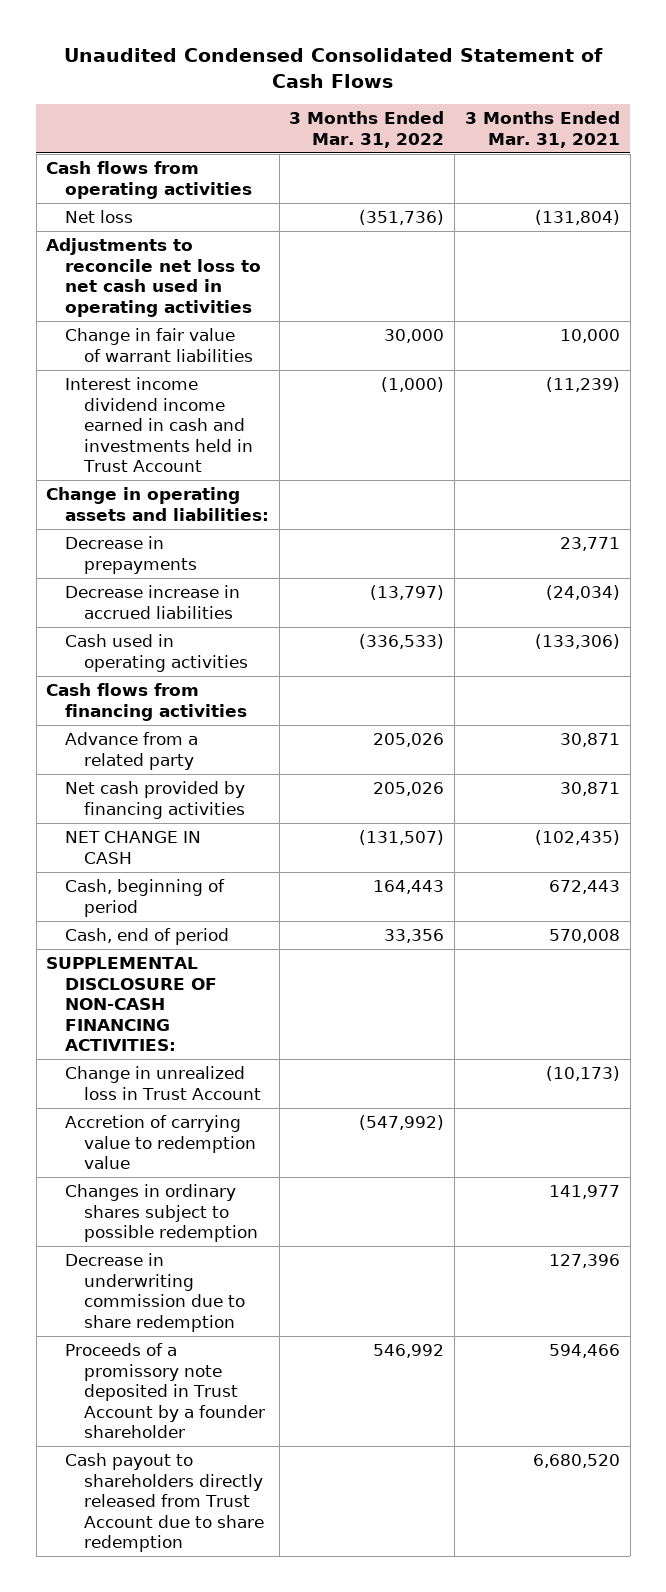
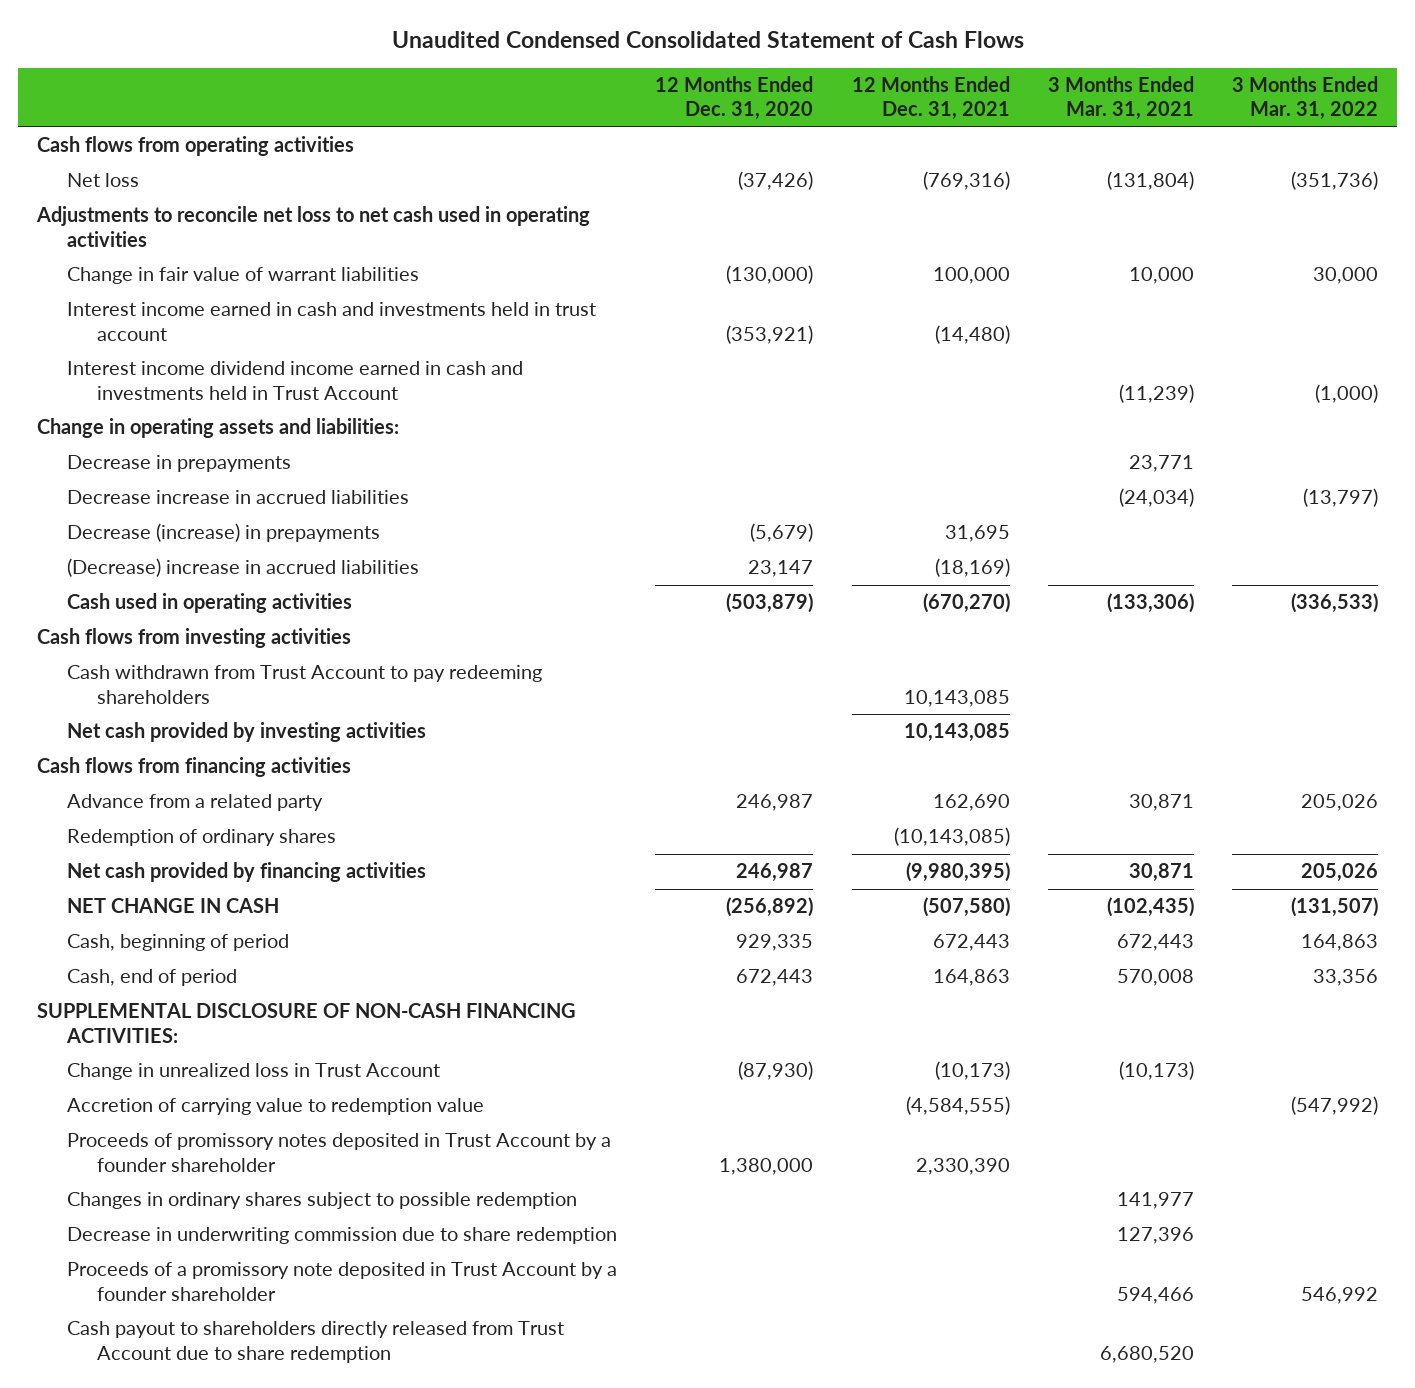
none -> [655,75,814,121] 12 Months Ended Dec. 31, 2020
none -> [851,75,1010,121] 12 Months Ended Dec. 31, 2021
none -> [66,302,596,341] Interest income earned in cash and investments held in trust account
none -> [66,523,380,543] Decrease (increase) in prepayments
none -> [66,558,419,578] (Decrease) increase in accrued liabilities
none -> [36,628,351,649] Cash flows from investing activities
none -> [66,665,542,704] Cash withdrawn from Trust Account to pay redeeming shareholders
none -> [66,722,426,743] Net cash provided by investing activities
none -> [66,829,336,847] Redemption of ordinary shares
[373,880,445,895] 164,443 -> [1301,934,1379,952] 164,863
none -> [66,1133,611,1172] Proceeds of promissory notes deposited in Trust Account by a founder shareholder

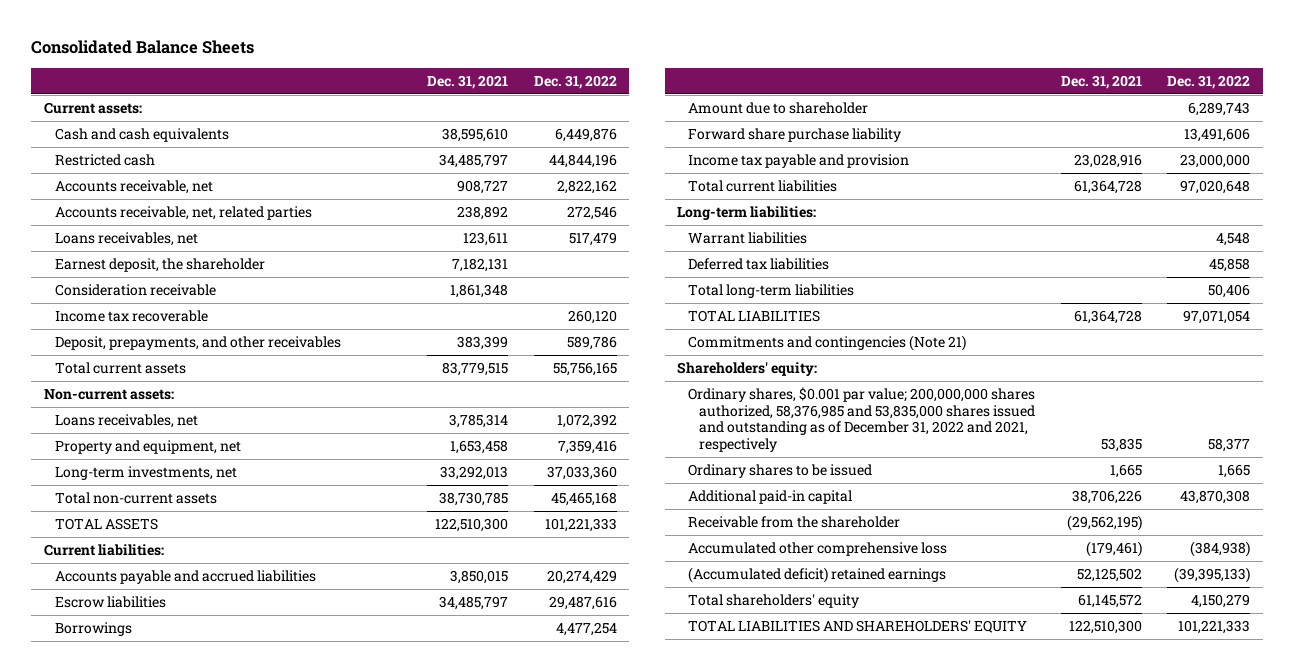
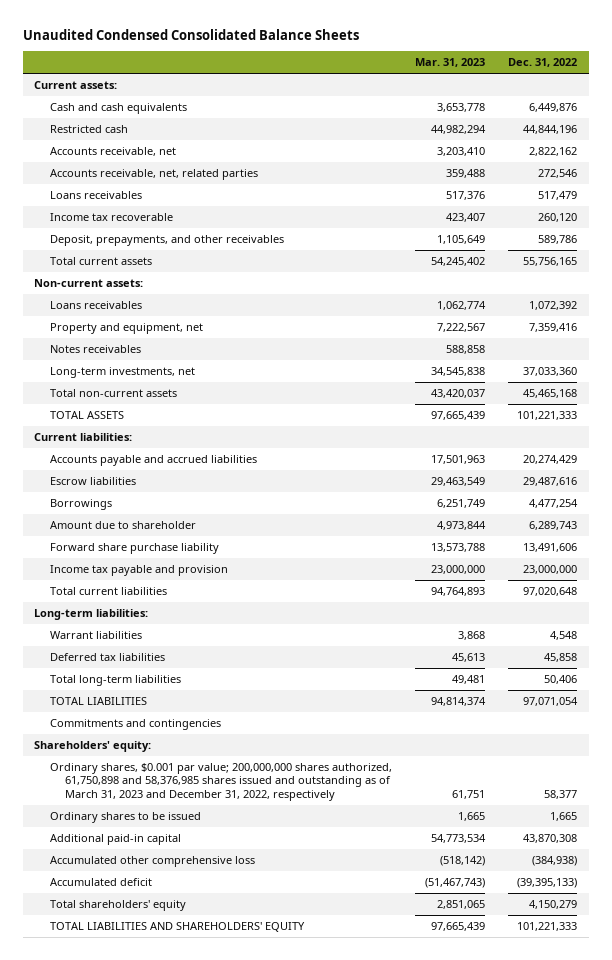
[31,40,255,55] Consolidated Balance Sheets -> [22,29,359,41] Unaudited Condensed Consolidated Balance Sheets
[427,74,509,89] Dec. 31, 2021 -> none
none -> [414,58,485,68] Mar. 31, 2023
[55,258,266,273] Earnest deposit, the shareholder -> none
[55,284,217,297] Consideration receivable -> none
[55,232,199,247] Loans receivables, net -> [49,190,142,199] Loans receivables
[55,414,199,429] Loans receivables, net -> [49,300,142,309] Loans receivables
none -> [49,344,141,353] Notes receivables
[688,335,967,352] Commitments and contingencies (Note 21) -> [49,718,221,730] Commitments and contingencies
[688,387,1036,452] Ordinary shares, $0.001 par value; 200,000,000 shares authorized, 58,376,985 and 53,835,000 shares issued and outstanding as of December 31, 2022 and 2021, respectively -> [49,762,392,801] Ordinary shares, $0.001 par value; 200,000,000 shares authorized, 61,750,898 and 58,376,985 shares issued and outstanding as of March 31, 2023 and December 31, 2022, respectively
[688,516,901,529] Receivable from the shareholder -> none
[688,567,947,584] (Accumulated deficit) retained earnings -> [49,877,152,886] Accumulated deficit

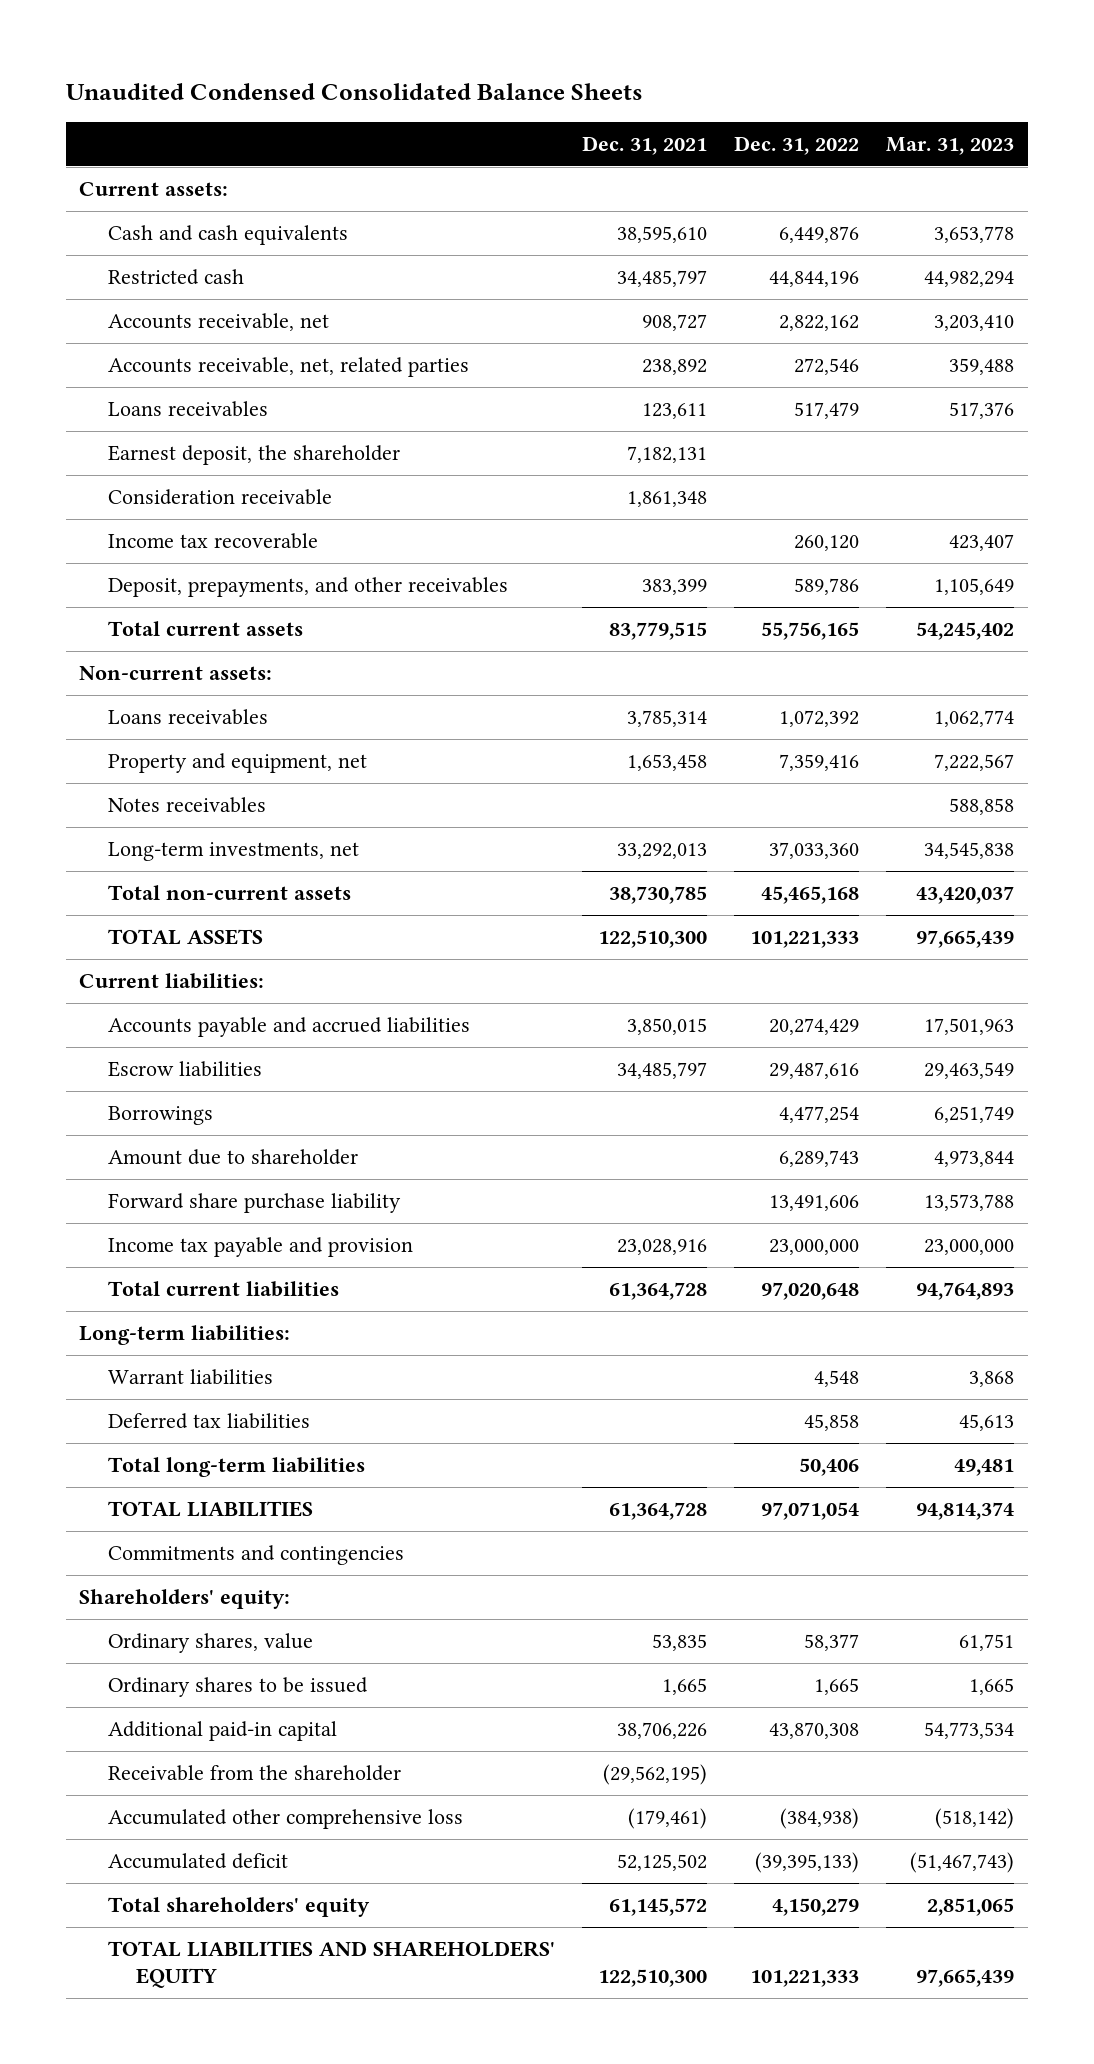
none -> [581,135,707,155] Dec. 31, 2021
none -> [107,445,400,466] Earnest deposit, the shareholder
none -> [107,489,332,506] Consideration receivable
[49,762,392,801] Ordinary shares, $0.001 par value; 200,000,000 shares authorized, 61,750,898 and 58,376,985 shares issued and outstanding as of March 31, 2023 and December 31, 2022, respectively -> [107,1633,313,1654] Ordinary shares, value
none -> [107,1765,401,1782] Receivable from the shareholder

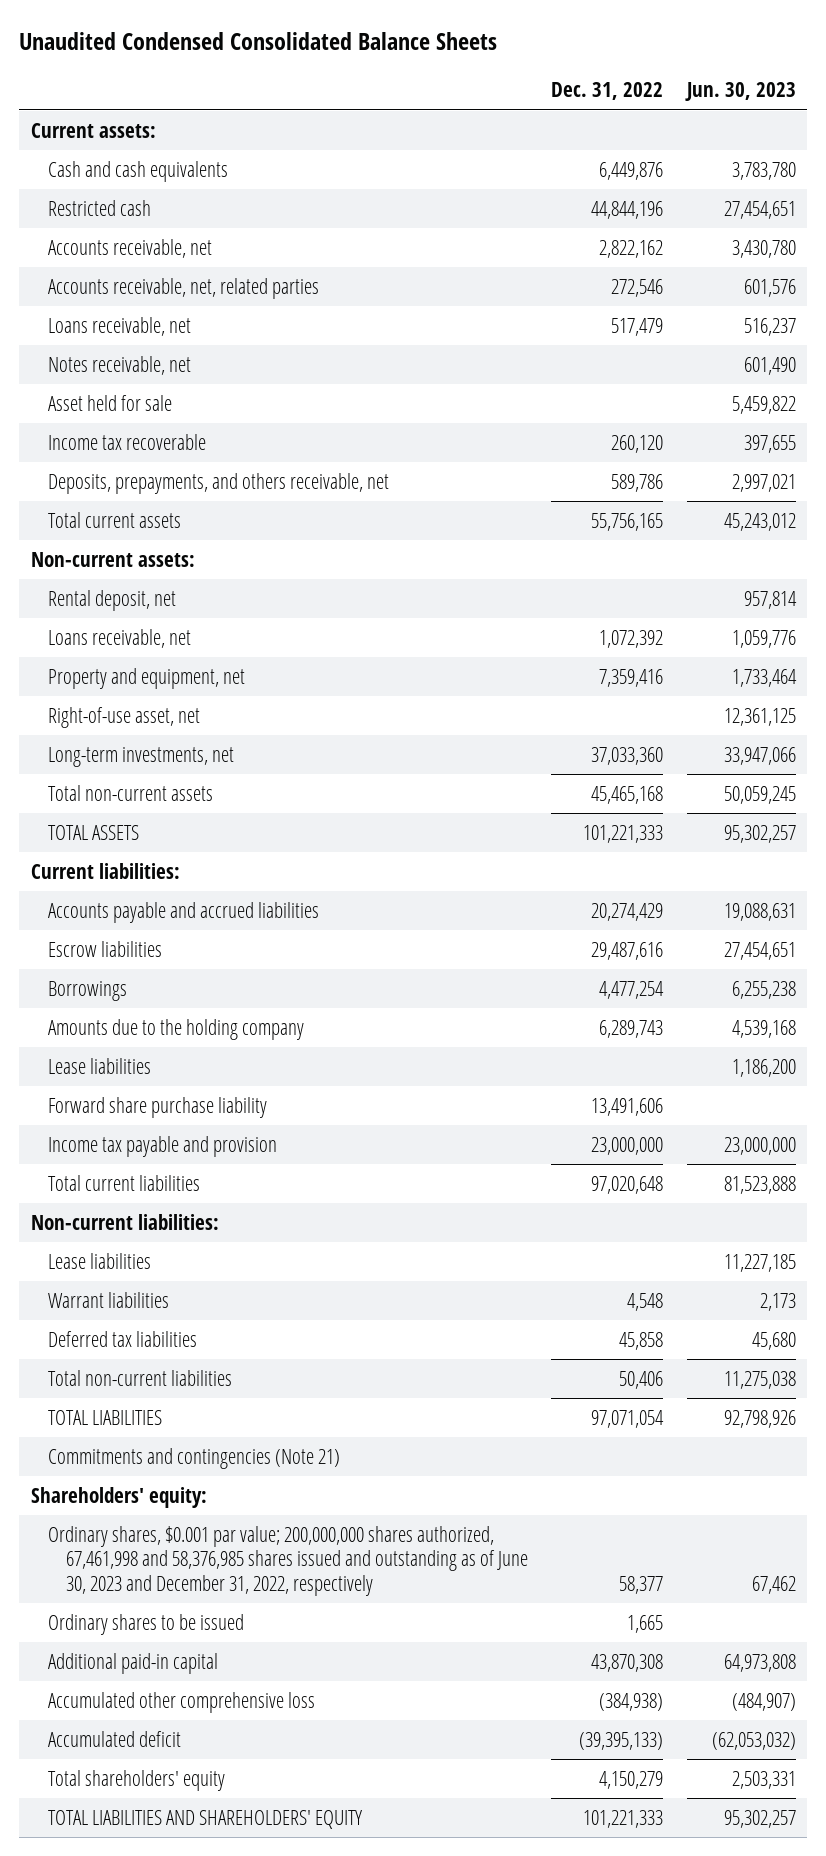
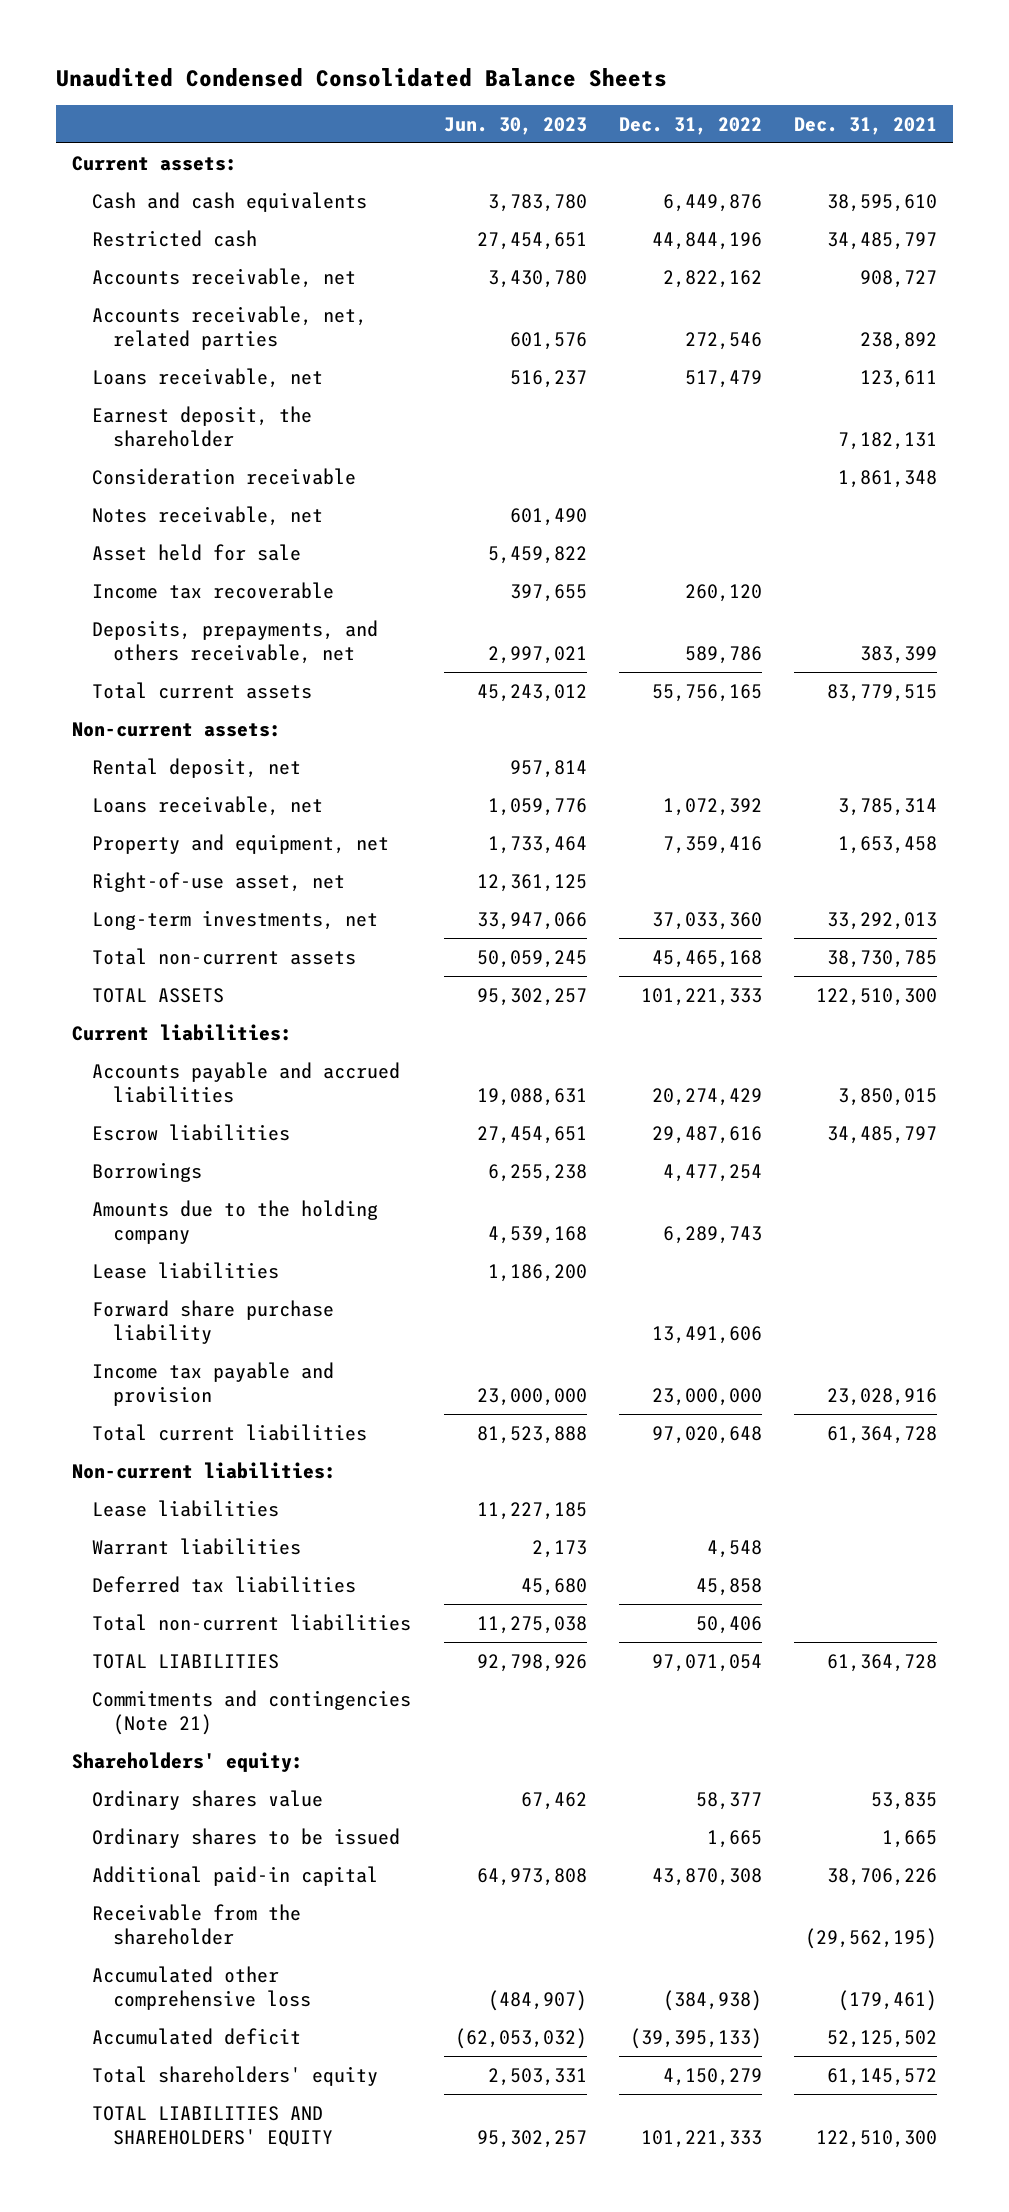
none -> [794,116,938,135] Dec. 31, 2021
none -> [92,405,313,447] Earnest deposit, the shareholder
none -> [92,467,357,485] Consideration receivable
[48,1525,528,1596] Ordinary shares, $0.001 par value; 200,000,000 shares authorized, 67,461,998 and 58,376,985 shares issued and outstanding as of June 30, 2023 and December 31, 2022, respectively -> [92,1789,324,1810] Ordinary shares value
none -> [92,1903,302,1945] Receivable from the shareholder

